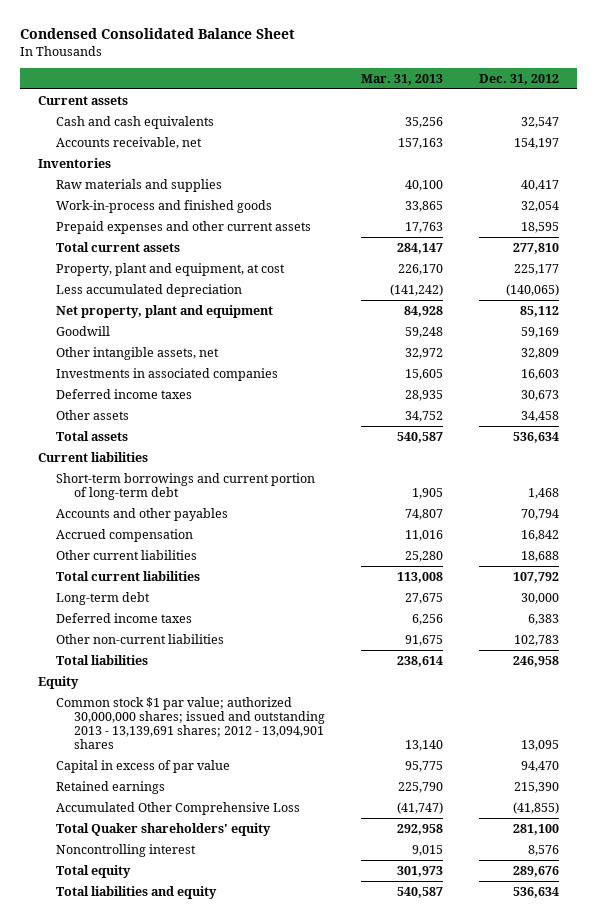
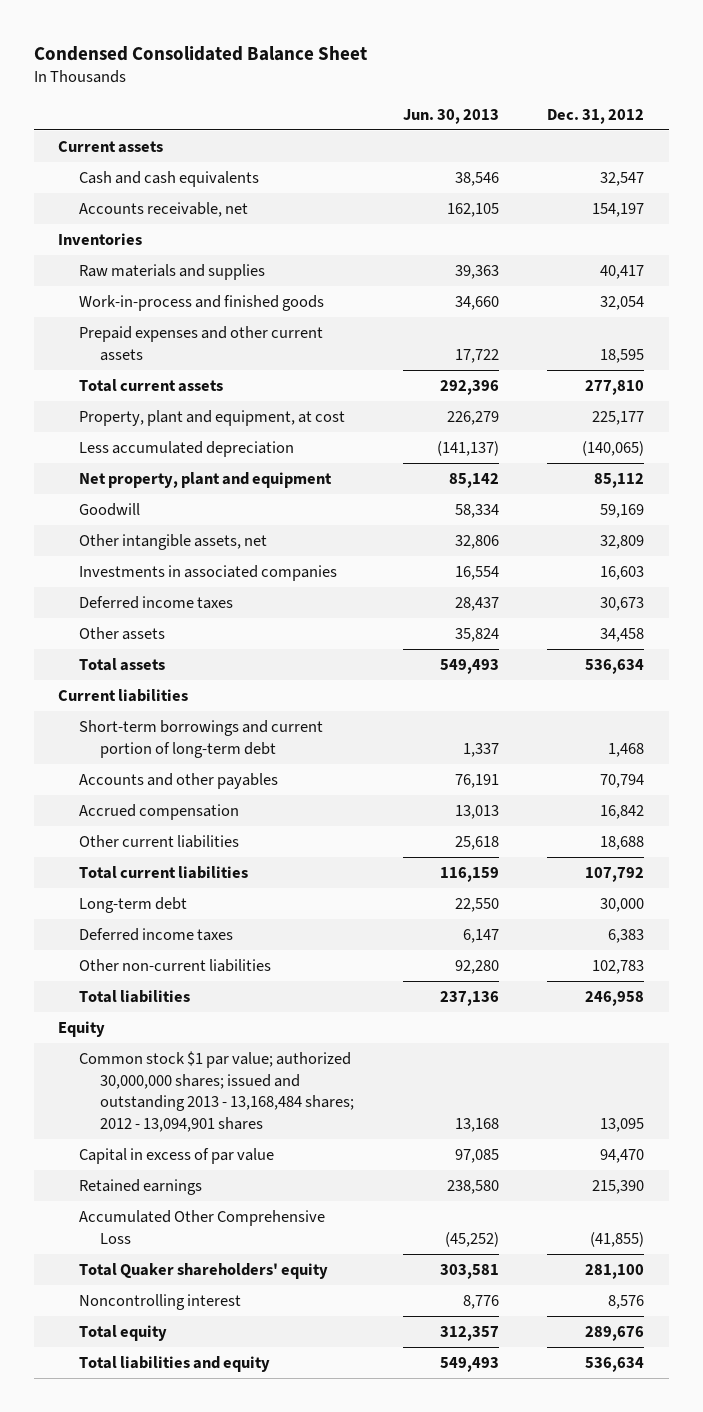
[360,73,443,85] Mar. 31, 2013 -> none
none -> [402,108,499,124] Jun. 30, 2013
[56,696,326,750] Common stock $1 par value; authorized 30,000,000 shares; issued and outstanding 2013 - 13,139,691 shares; 2012 - 13,094,901 shares -> [79,1051,355,1132] Common stock $1 par value; authorized 30,000,000 shares; issued and outstanding 2013 - 13,168,484 shares; 2012 - 13,094,901 shares

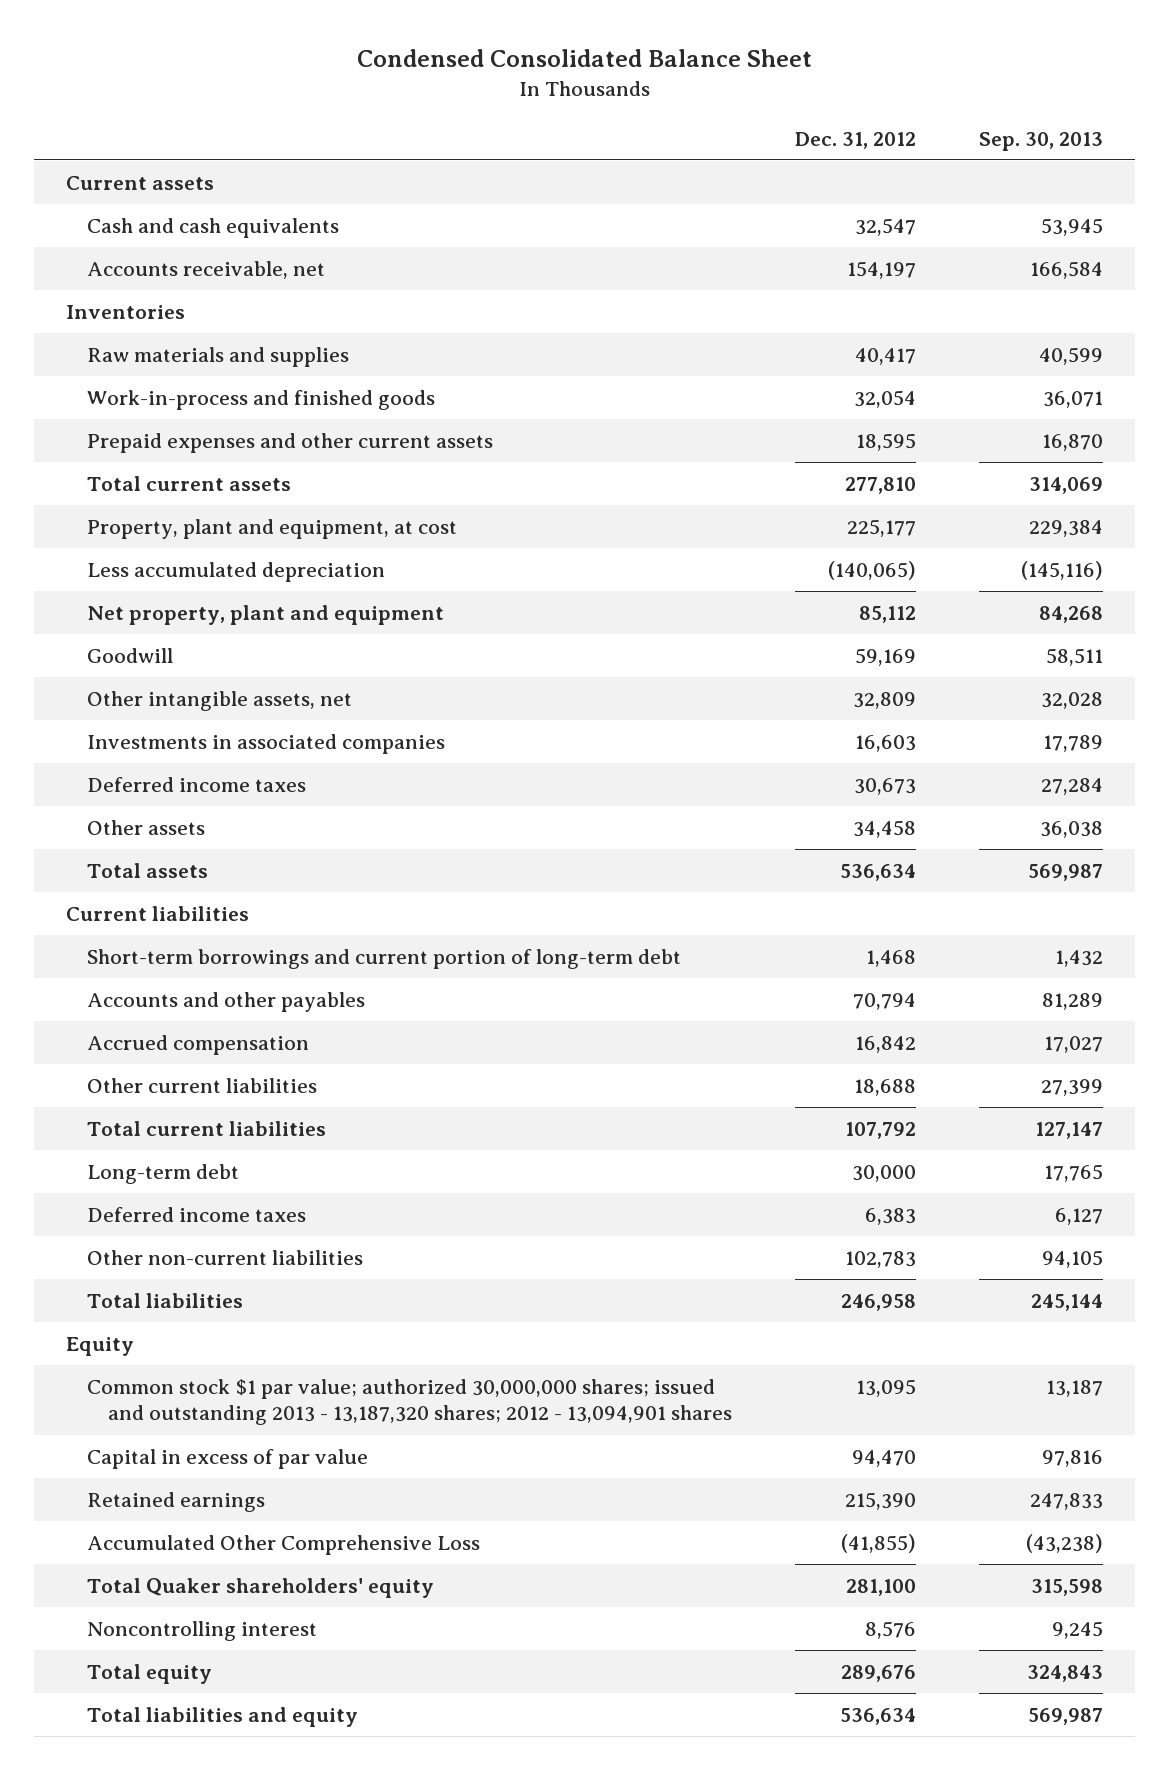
[402,108,499,124] Jun. 30, 2013 -> none
none -> [979,131,1104,151] Sep. 30, 2013
[79,1051,355,1132] Common stock $1 par value; authorized 30,000,000 shares; issued and outstanding 2013 - 13,168,484 shares; 2012 - 13,094,901 shares -> [87,1378,733,1426] Common stock $1 par value; authorized 30,000,000 shares; issued and outstanding 2013 - 13,187,320 shares; 2012 - 13,094,901 shares

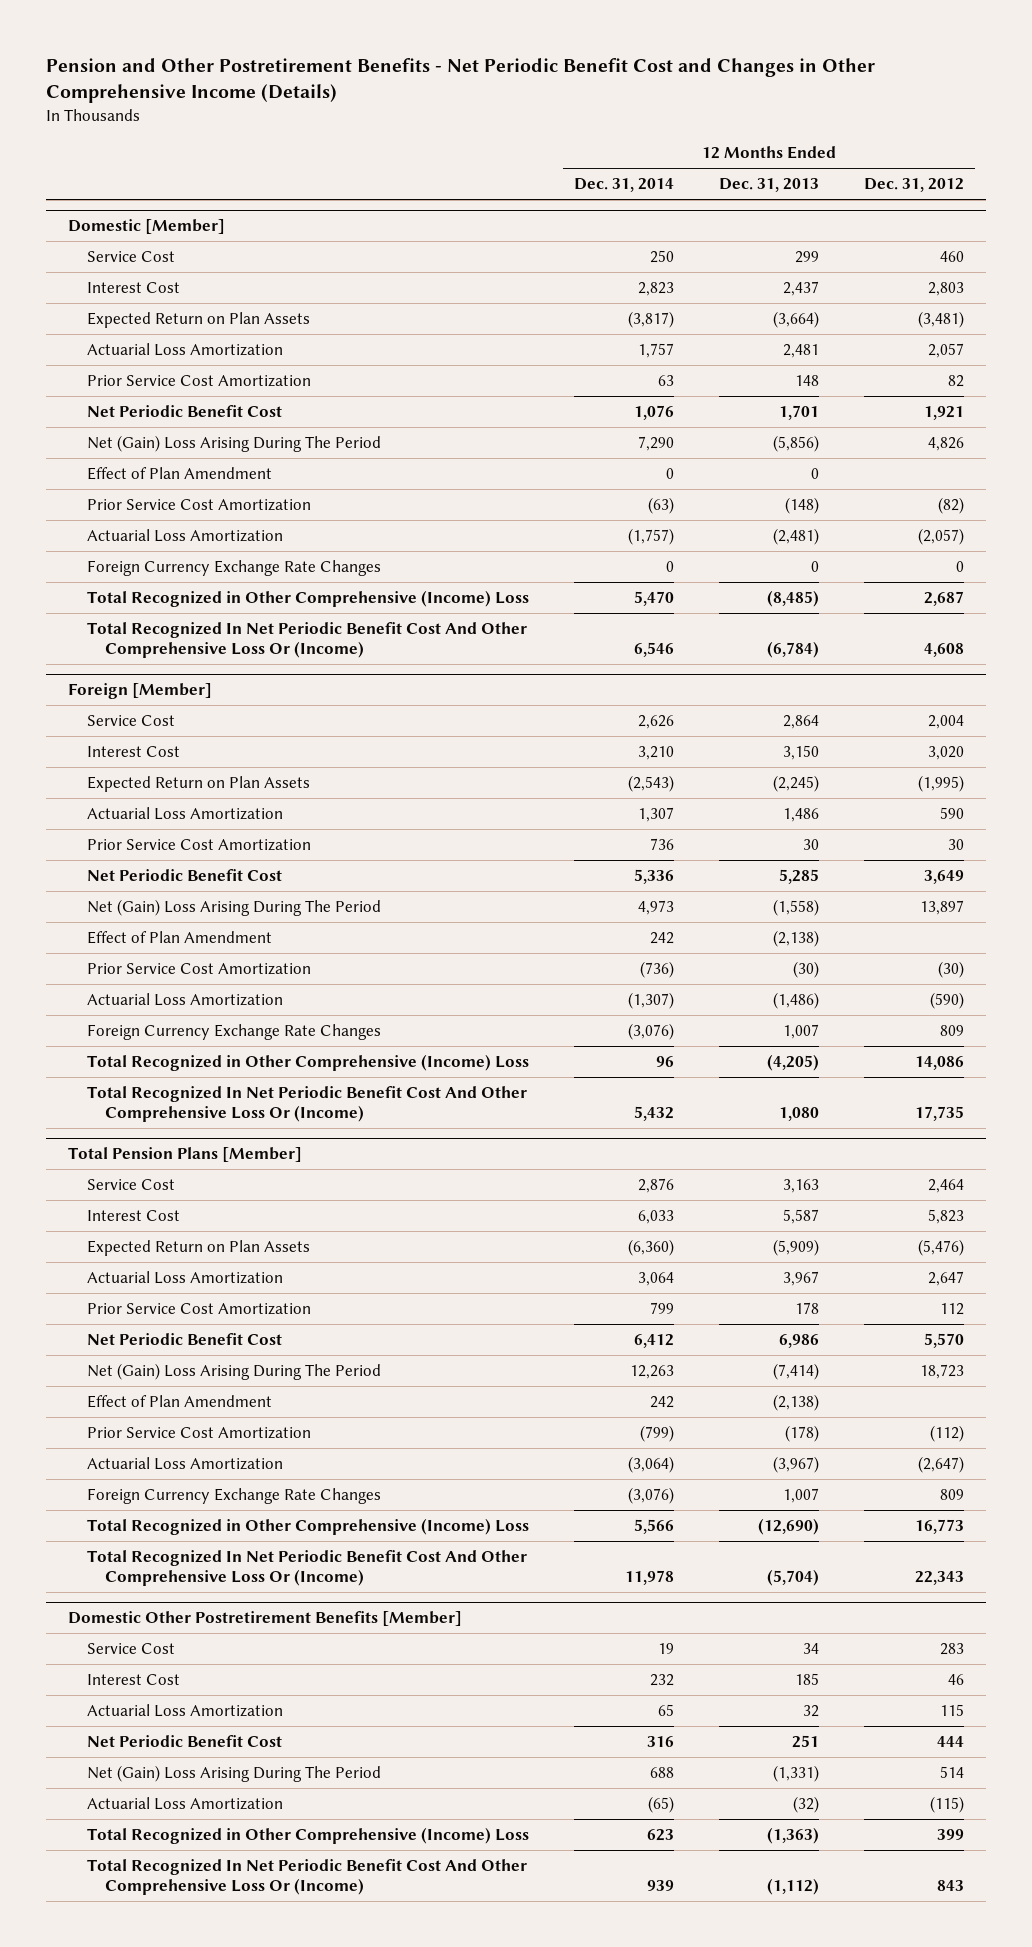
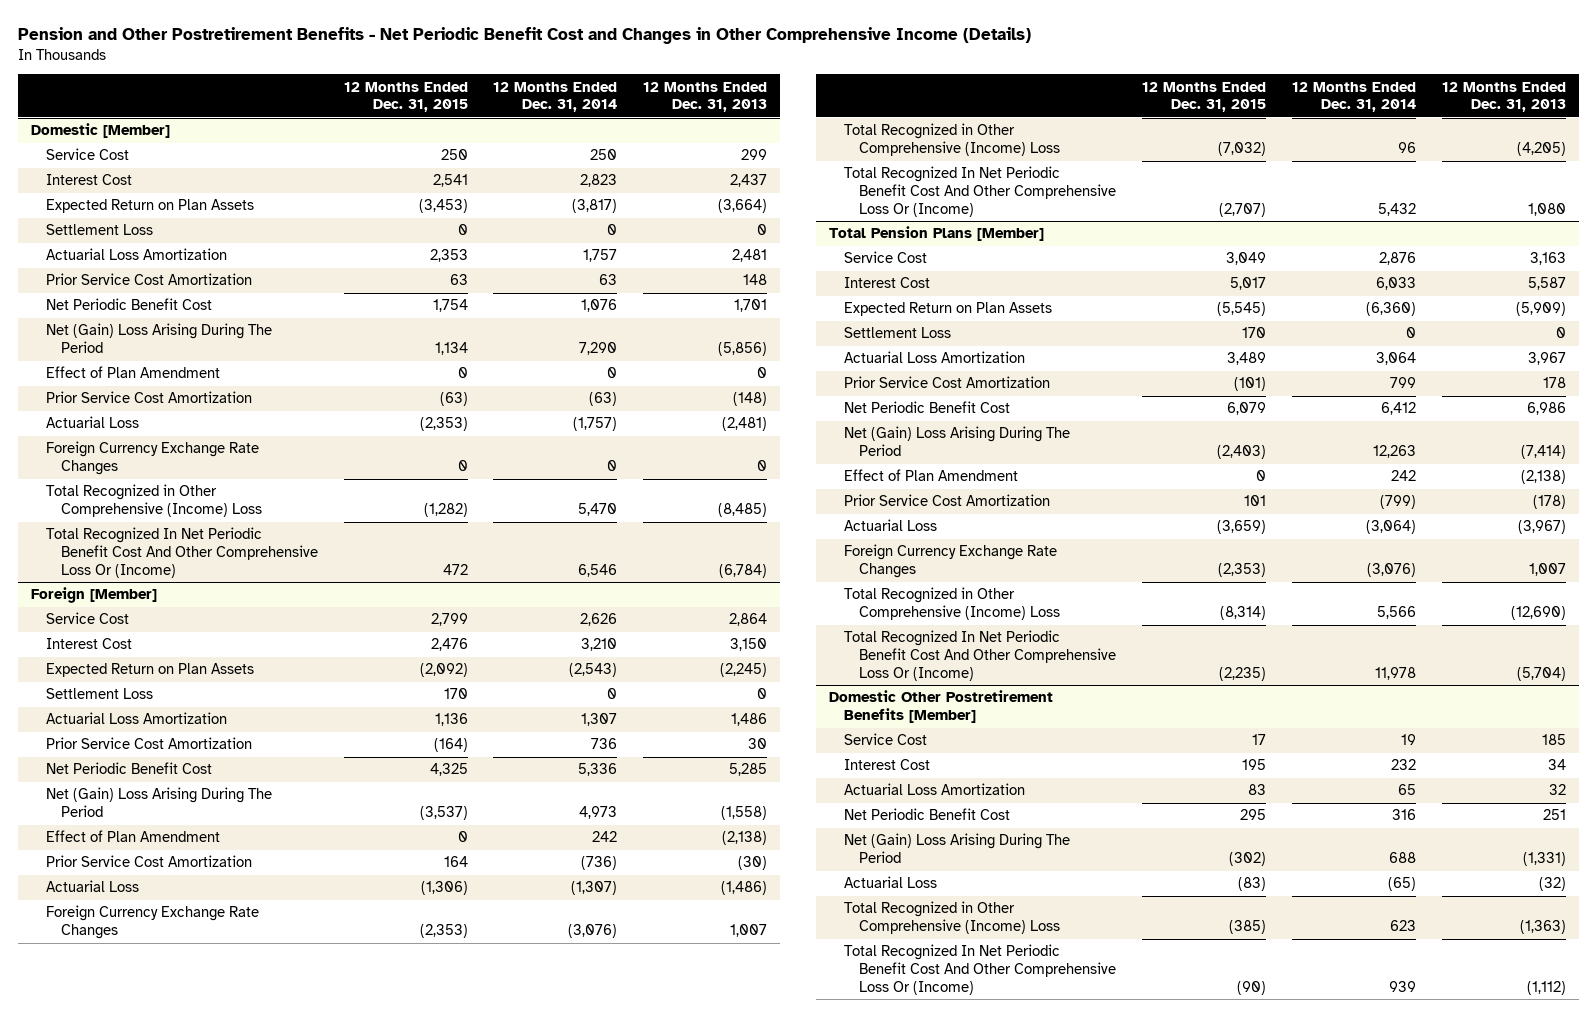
[863,178,964,193] Dec. 31, 2012 -> none
none -> [343,81,468,113] 12 Months Ended Dec. 31, 2015
none -> [45,224,153,236] Settlement Loss
[86,528,283,542] Actuarial Loss Amortization -> [45,416,139,429] Actuarial Loss
none -> [45,688,153,700] Settlement Loss
[86,992,283,1006] Actuarial Loss Amortization -> [45,880,139,893] Actuarial Loss
none -> [844,327,952,339] Settlement Loss
[86,1456,283,1470] Actuarial Loss Amortization -> [844,519,938,532] Actuarial Loss
[802,1642,819,1654] 34 -> [1541,734,1566,746] 185
[794,1672,819,1685] 185 -> [1547,759,1566,771] 34
[86,1796,283,1810] Actuarial Loss Amortization -> [844,876,938,889] Actuarial Loss

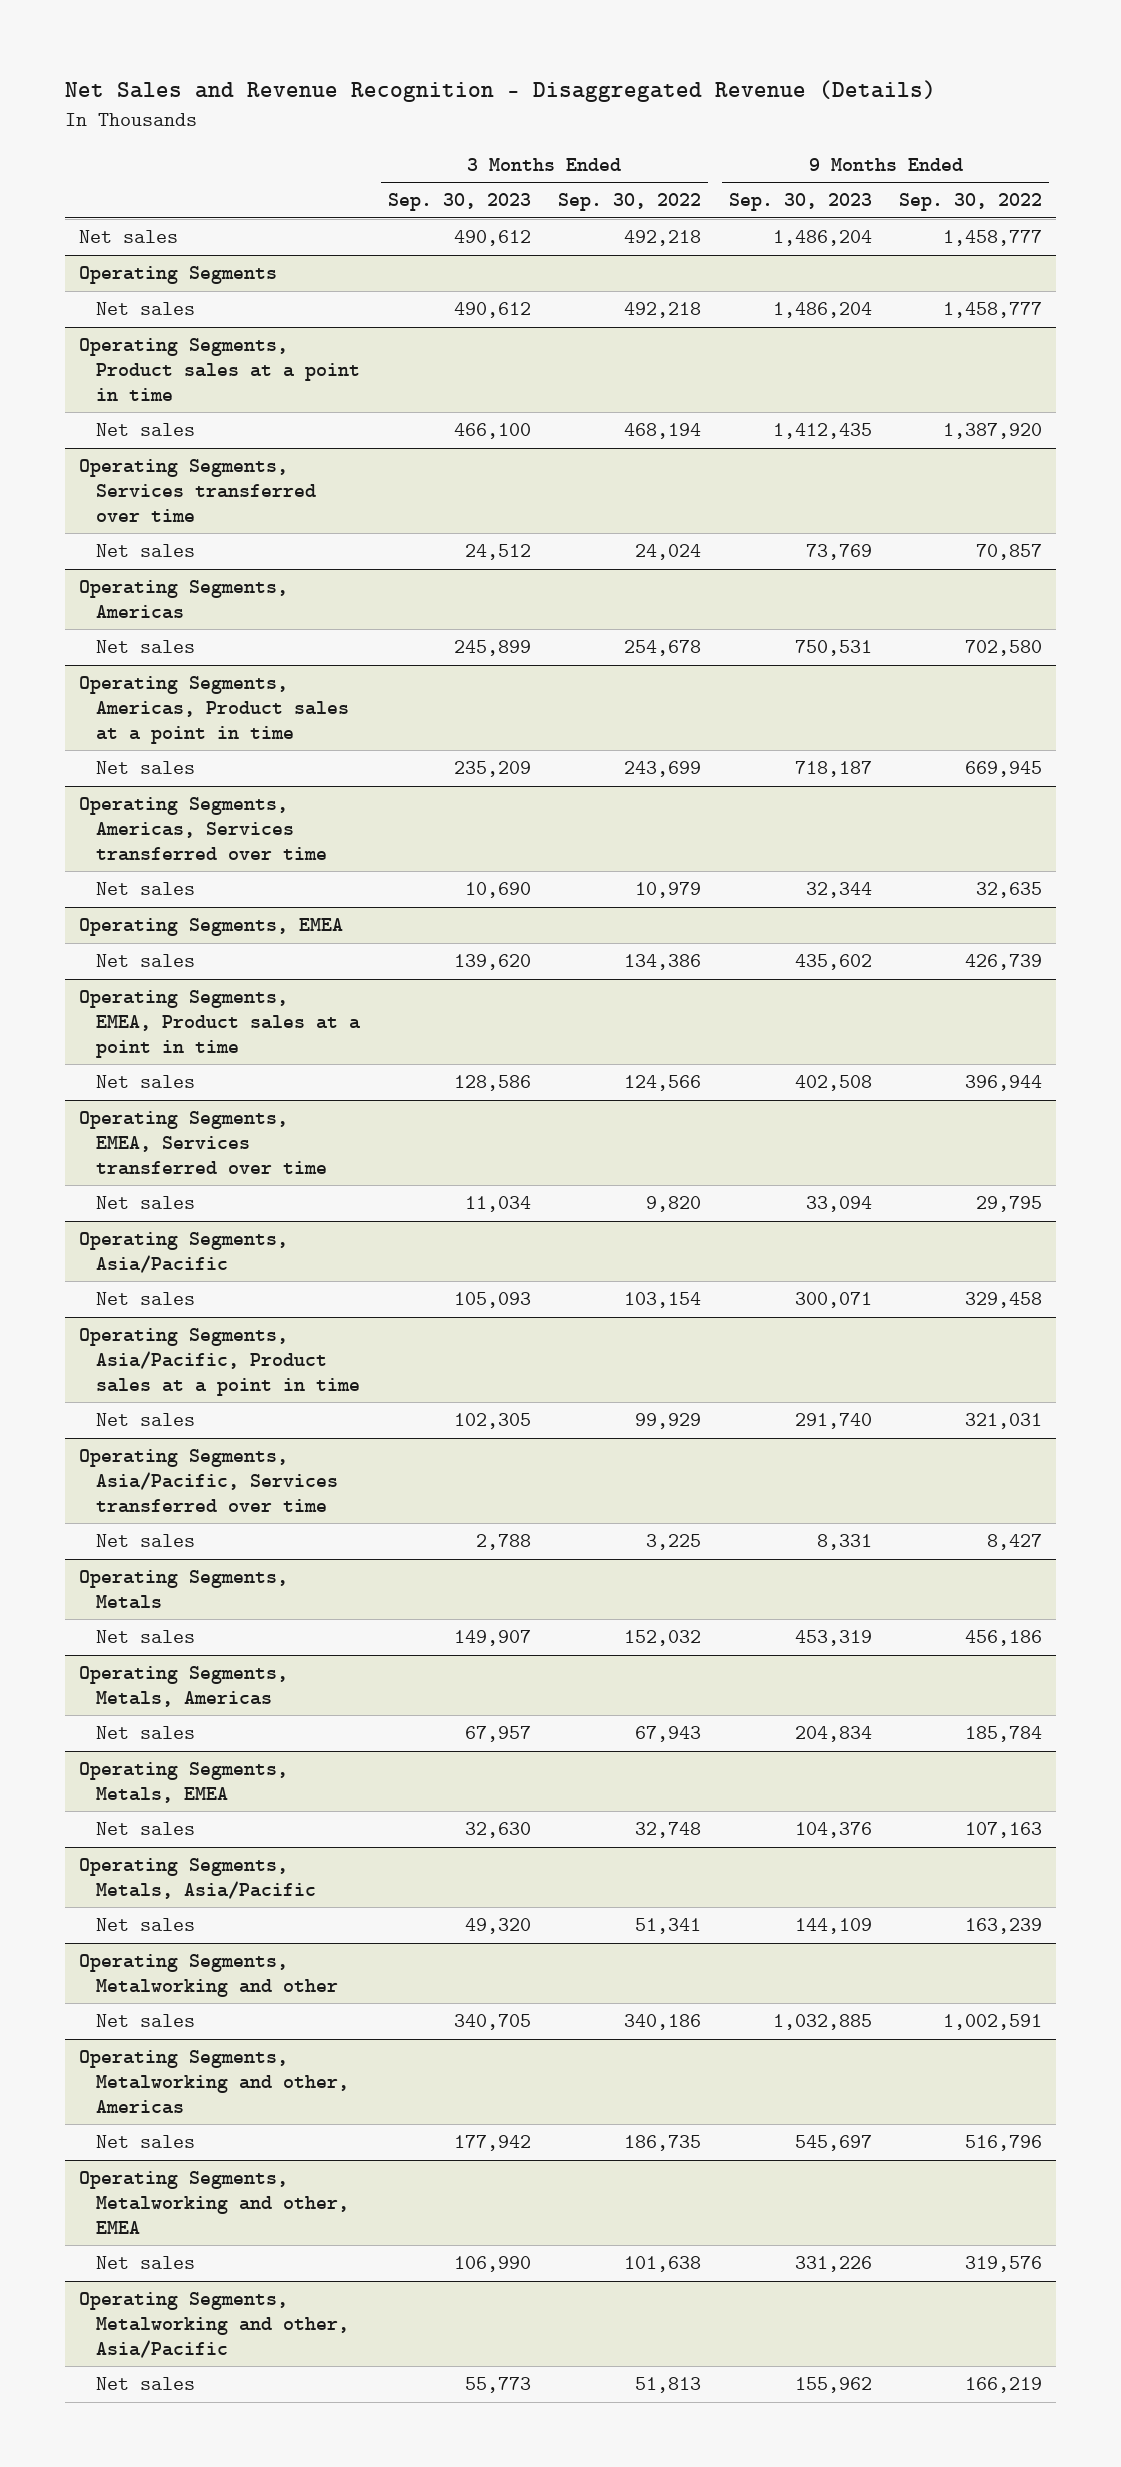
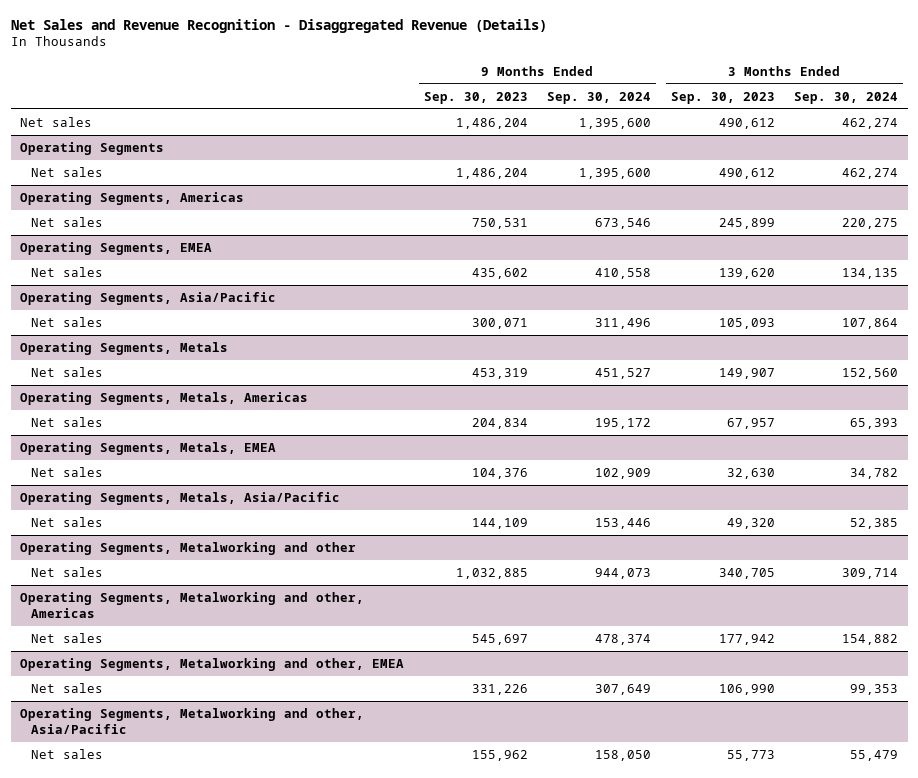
[558,193,702,212] Sep. 30, 2022 -> none
[899,193,1043,212] Sep. 30, 2022 -> none
none -> [547,91,652,104] Sep. 30, 2024
none -> [794,91,899,104] Sep. 30, 2024
[78,338,361,401] Operating Segments, Product sales at a point in time -> none
[96,423,196,437] Net sales -> none
[78,459,317,522] Operating Segments, Services transferred over time -> none
[96,544,196,558] Net sales -> none
[78,676,350,744] Operating Segments, Americas, Product sales at a point in time -> none
[96,761,196,775] Net sales -> none
[78,797,328,861] Operating Segments, Americas, Services transferred over time -> none
[96,882,196,896] Net sales -> none
[78,990,361,1058] Operating Segments, EMEA, Product sales at a point in time -> none
[96,1075,196,1089] Net sales -> none
[78,1111,328,1175] Operating Segments, EMEA, Services transferred over time -> none
[96,1196,196,1210] Net sales -> none
[78,1328,361,1396] Operating Segments, Asia/Pacific, Product sales at a point in time -> none
[96,1413,196,1427] Net sales -> none
[78,1449,339,1513] Operating Segments, Asia/Pacific, Services transferred over time -> none
[96,1534,196,1548] Net sales -> none

